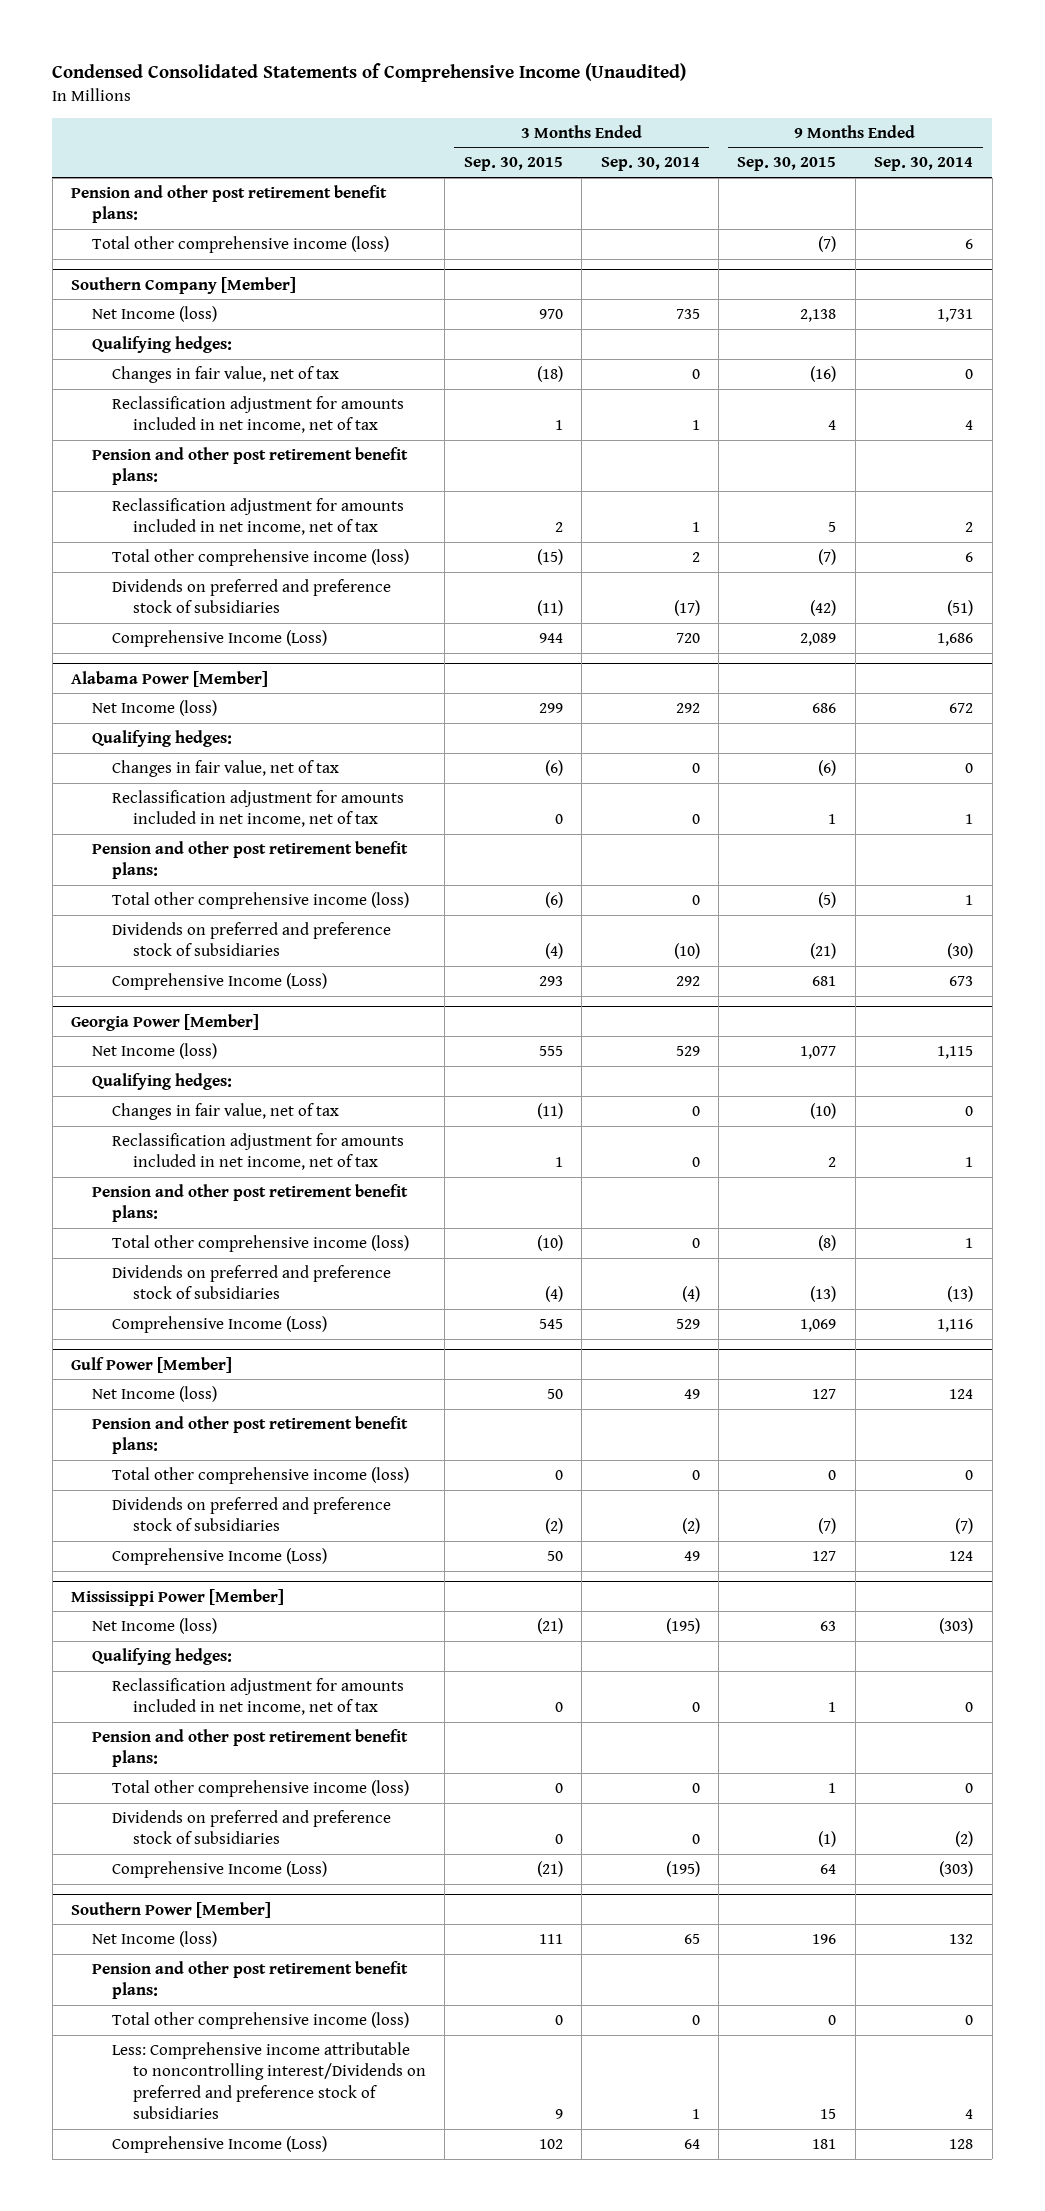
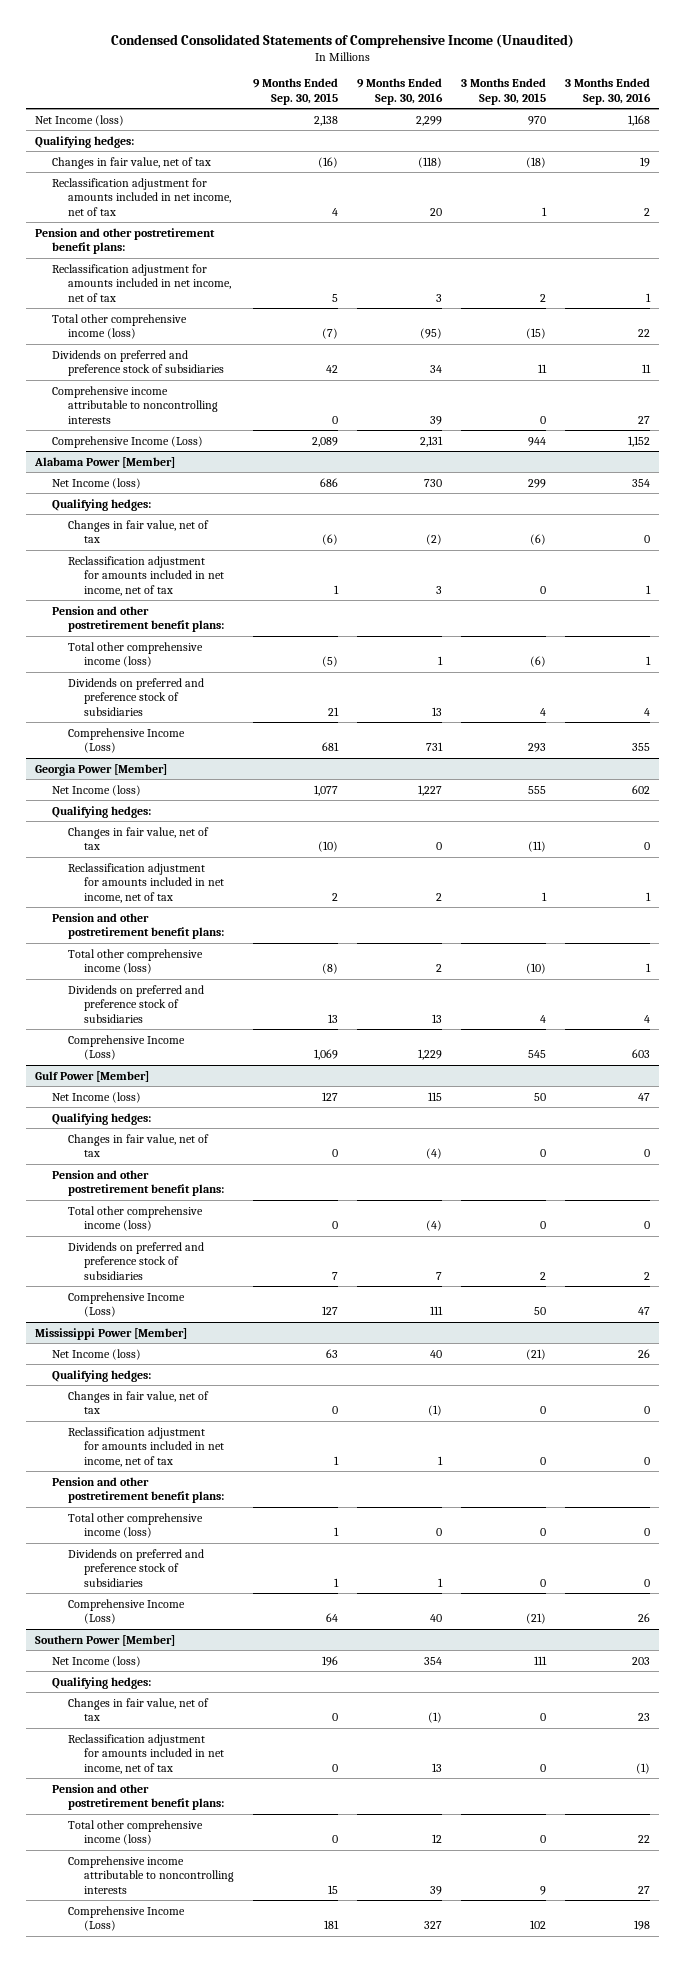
[600,157,700,172] Sep. 30, 2014 -> none
[874,157,974,172] Sep. 30, 2014 -> none
none -> [356,78,443,105] 9 Months Ended Sep. 30, 2016
none -> [564,78,651,105] 3 Months Ended Sep. 30, 2016
[71,185,388,224] Pension and other post retirement benefit plans: -> none
[91,236,389,254] Total other comprehensive income (loss) -> none
[71,276,297,294] Southern Company [Member] -> none
[91,447,408,486] Pension and other post retirement benefit plans: -> [35,227,216,255] Pension and other postretirement benefit plans:
[536,600,563,617] (11) -> [537,364,547,374] 11
[810,600,837,617] (42) -> [325,365,338,374] 42
none -> [51,385,218,424] Comprehensive income attributable to noncontrolling interests
[91,841,408,880] Pension and other post retirement benefit plans: -> [51,605,224,633] Pension and other postretirement benefit plans:
[544,943,563,960] (4) -> [539,707,546,716] 4
[810,943,837,960] (21) -> [327,706,339,716] 21
[91,1184,408,1223] Pension and other post retirement benefit plans: -> [51,912,224,940] Pension and other postretirement benefit plans:
[544,1286,563,1303] (4) -> [539,1014,546,1023] 4
[810,1286,837,1303] (13) -> [327,1013,338,1023] 13
none -> [51,1112,151,1125] Qualifying hedges:
none -> [67,1133,209,1158] Changes in fair value, net of tax
[91,1416,408,1455] Pension and other post retirement benefit plans: -> [51,1169,224,1197] Pension and other postretirement benefit plans:
[544,1518,563,1535] (2) -> [539,1271,546,1280] 2
[818,1518,837,1535] (7) -> [331,1271,338,1280] 7
none -> [67,1390,209,1415] Changes in fair value, net of tax
[91,1729,408,1768] Pension and other post retirement benefit plans: -> [51,1476,224,1504] Pension and other postretirement benefit plans:
[818,1831,837,1848] (1) -> [333,1577,339,1587] 1
none -> [51,1676,151,1689] Qualifying hedges:
none -> [67,1697,209,1722] Changes in fair value, net of tax
none -> [67,1733,224,1774] Reclassification adjustment for amounts included in net income, net of tax
[91,1961,408,2000] Pension and other post retirement benefit plans: -> [51,1783,224,1811] Pension and other postretirement benefit plans:
[112,2042,426,2119] Less: Comprehensive income attributable to noncontrolling interest/Dividends on preferred and preference stock of subsidiaries -> [67,1855,234,1894] Comprehensive income attributable to noncontrolling interests

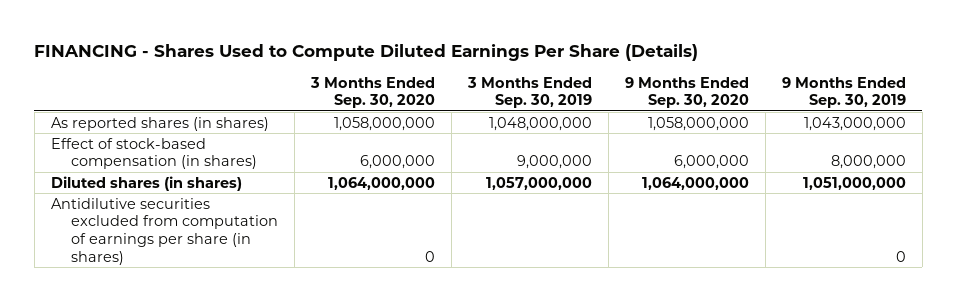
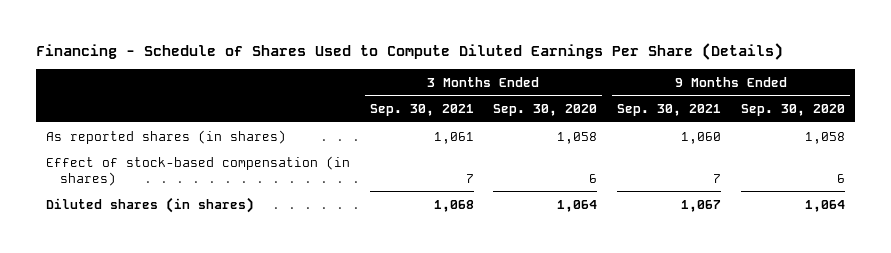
[34,44,699,62] FINANCING - Shares Used to Compute Diluted Earnings Per Share (Details) -> [36,43,784,61] Financing - Schedule of Shares Used to Compute Diluted Earnings Per Share (Details)
[466,76,592,109] 3 Months Ended Sep. 30, 2019 -> none
[781,76,906,109] 9 Months Ended Sep. 30, 2019 -> none
none -> [369,104,474,117] Sep. 30, 2021
none -> [617,104,722,117] Sep. 30, 2021
[50,197,278,265] Antidilutive securities excluded from computation of earnings per share (in shares) -> none
[333,116,435,131] 1,058,000,000 -> [557,131,598,144] 1,058
[647,116,749,131] 1,058,000,000 -> [804,131,845,144] 1,058
[359,155,435,170] 6,000,000 -> [589,173,598,183] 6
[673,155,749,170] 6,000,000 -> [836,173,845,183] 6
[327,176,435,190] 1,064,000,000 -> [557,199,598,212] 1,064
[641,176,749,190] 1,064,000,000 -> [804,199,845,212] 1,064

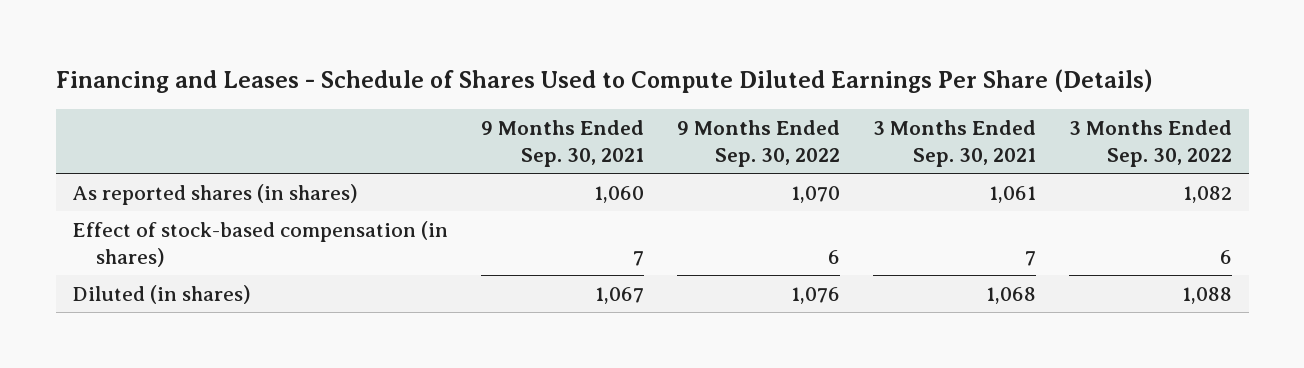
[36,43,784,61] Financing - Schedule of Shares Used to Compute Diluted Earnings Per Share (Details) -> [55,69,1153,94] Financing and Leases - Schedule of Shares Used to Compute Diluted Earnings Per Share (Details)
[493,104,598,117] Sep. 30, 2020 -> none
[740,104,845,117] Sep. 30, 2020 -> none
none -> [677,119,841,168] 9 Months Ended Sep. 30, 2022
none -> [1069,119,1233,168] 3 Months Ended Sep. 30, 2022
[45,196,254,213] Diluted shares (in shares) -> [72,284,252,304] Diluted (in shares)

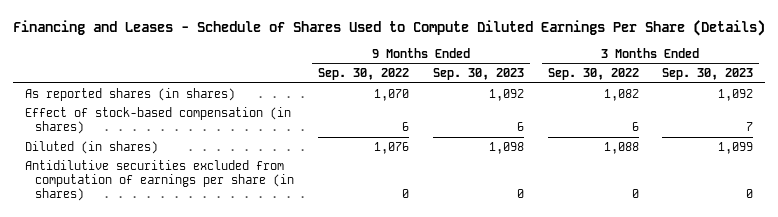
[481,119,645,168] 9 Months Ended Sep. 30, 2021 -> none
[873,119,1037,168] 3 Months Ended Sep. 30, 2021 -> none
none -> [432,68,524,81] Sep. 30, 2023
none -> [662,68,754,81] Sep. 30, 2023
none -> [24,159,295,202] Antidilutive securities excluded from computation of earnings per share (in shares)

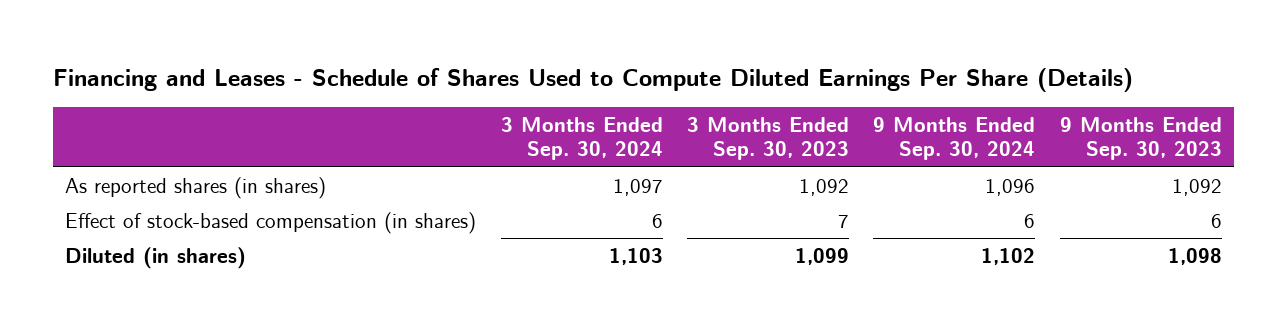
[317,68,409,81] Sep. 30, 2022 -> none
[547,68,639,81] Sep. 30, 2022 -> none
none -> [500,116,663,161] 3 Months Ended Sep. 30, 2024
none -> [873,116,1036,161] 9 Months Ended Sep. 30, 2024
[24,159,295,202] Antidilutive securities excluded from computation of earnings per share (in shares) -> none

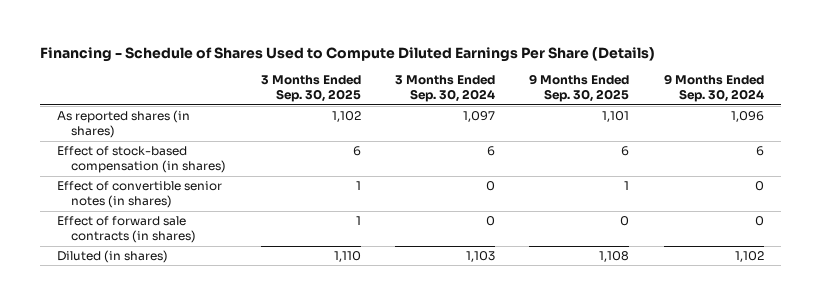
[53,67,1134,92] Financing and Leases - Schedule of Shares Used to Compute Diluted Earnings Per Share (Details) -> [39,47,655,63] Financing - Schedule of Shares Used to Compute Diluted Earnings Per Share (Details)
[686,116,849,161] 3 Months Ended Sep. 30, 2023 -> none
[1059,116,1222,161] 9 Months Ended Sep. 30, 2023 -> none
none -> [260,75,361,103] 3 Months Ended Sep. 30, 2025
none -> [529,74,630,103] 9 Months Ended Sep. 30, 2025
none -> [56,180,222,209] Effect of convertible senior notes (in shares)
none -> [56,215,197,244] Effect of forward sale contracts (in shares)

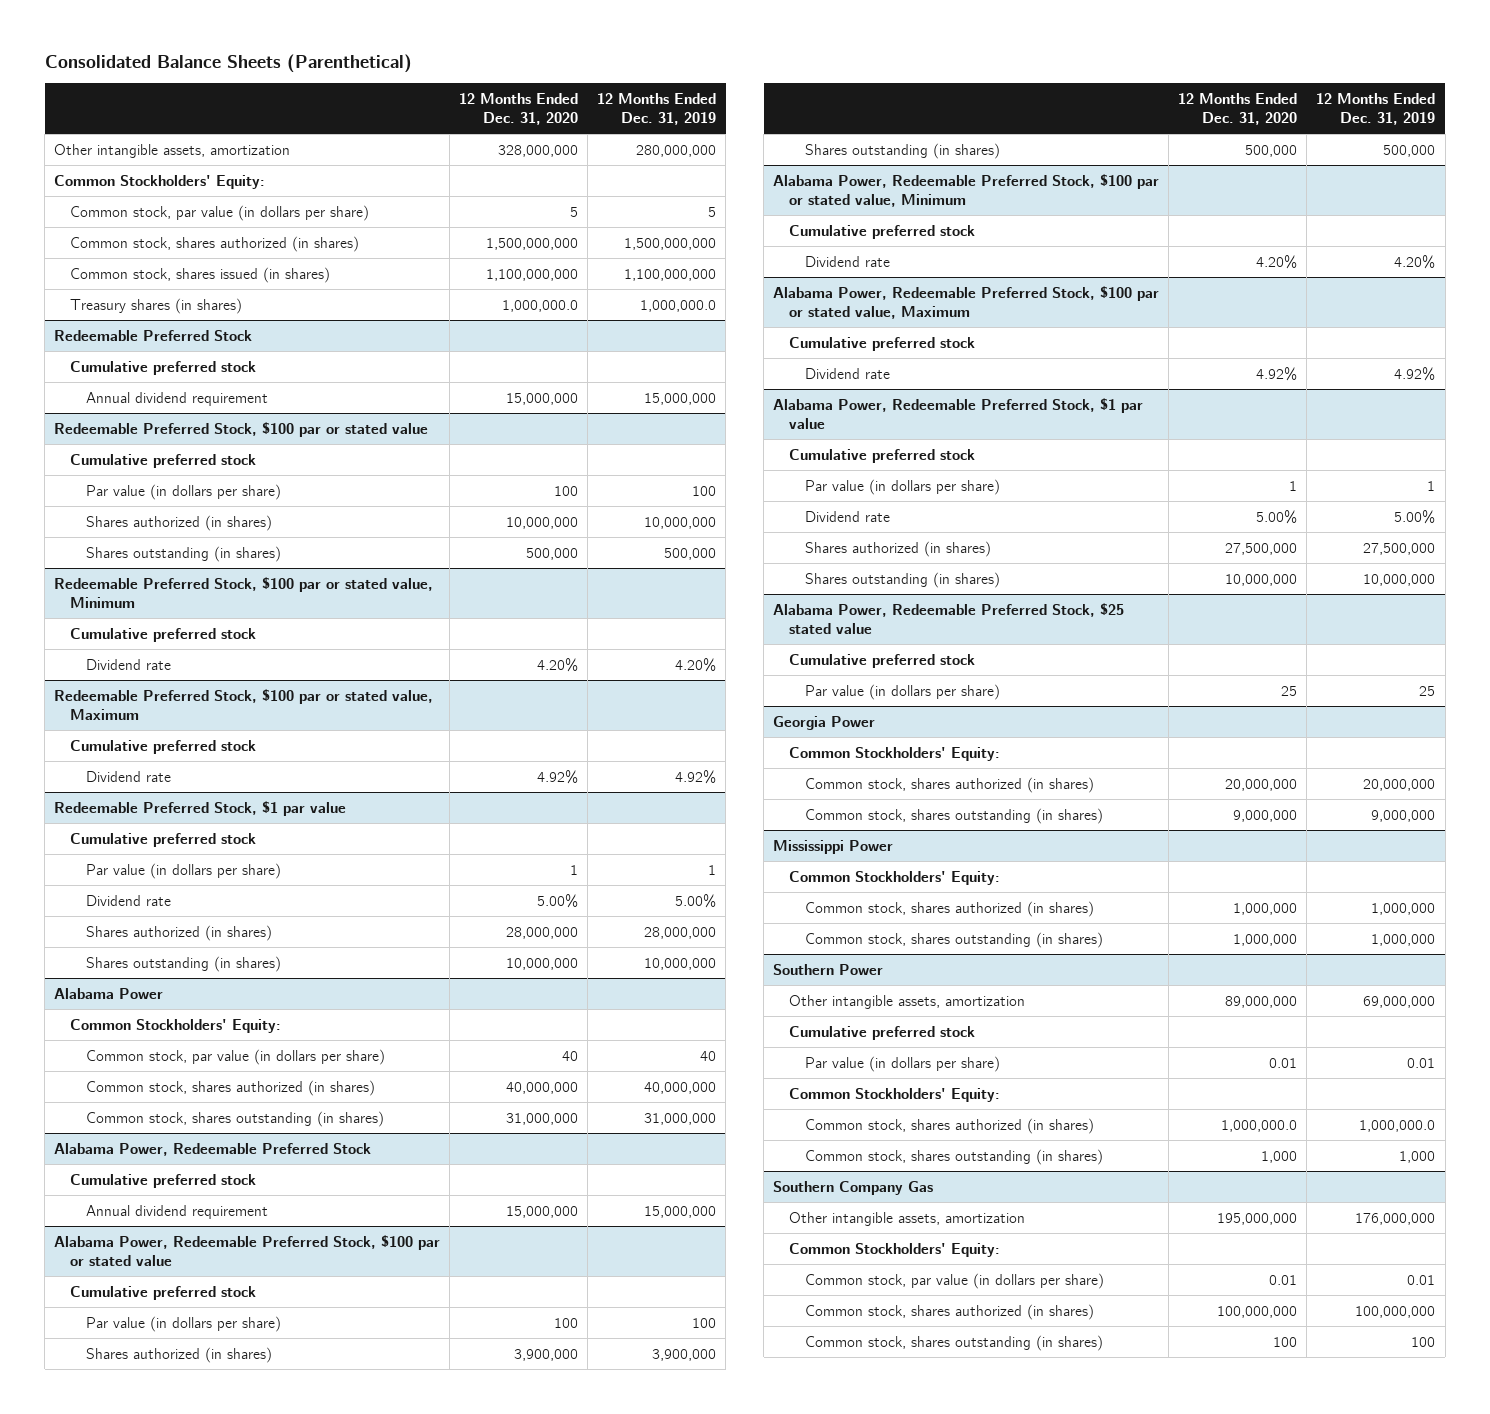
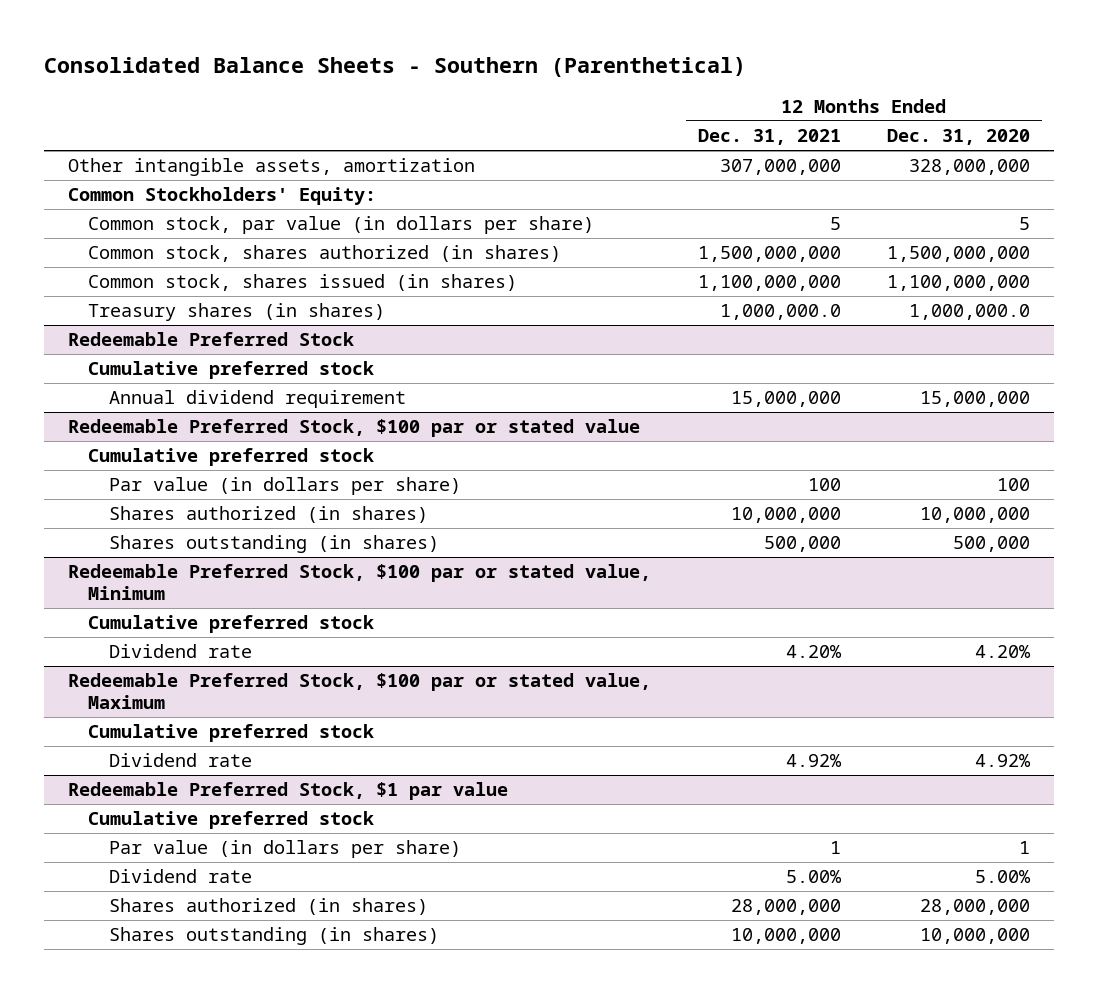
[44,54,412,74] Consolidated Balance Sheets (Parenthetical) -> [44,57,747,78] Consolidated Balance Sheets - Southern (Parenthetical)
[597,92,717,125] 12 Months Ended Dec. 31, 2019 -> none
none -> [697,129,841,146] Dec. 31, 2021
[54,987,164,999] Alabama Power -> none
[70,1018,282,1033] Common Stockholders' Equity: -> none
[85,1048,385,1065] Common stock, par value (in dollars per share) -> none
[85,1079,375,1096] Common stock, shares authorized (in shares) -> none
[85,1110,384,1127] Common stock, shares outstanding (in shares) -> none
[54,1142,372,1156] Alabama Power, Redeemable Preferred Stock -> none
[70,1173,257,1188] Cumulative preferred stock -> none
[85,1204,268,1219] Annual dividend requirement -> none
[54,1234,441,1266] Alabama Power, Redeemable Preferred Stock, $100 par or stated value -> none
[70,1285,257,1300] Cumulative preferred stock -> none
[85,1315,281,1332] Par value (in dollars per share) -> none
[85,1346,272,1363] Shares authorized (in shares) -> none
[805,142,1001,159] Shares outstanding (in shares) -> none
[773,173,1160,207] Alabama Power, Redeemable Preferred Stock, $100 par or stated value, Minimum -> none
[789,224,976,239] Cumulative preferred stock -> none
[805,255,891,267] Dividend rate -> none
[773,285,1160,319] Alabama Power, Redeemable Preferred Stock, $100 par or stated value, Maximum -> none
[789,336,976,351] Cumulative preferred stock -> none
[805,367,891,379] Dividend rate -> none
[773,397,1144,429] Alabama Power, Redeemable Preferred Stock, $1 par value -> none
[789,448,976,463] Cumulative preferred stock -> none
[805,478,1001,495] Par value (in dollars per share) -> none
[805,510,891,522] Dividend rate -> none
[805,540,992,557] Shares authorized (in shares) -> none
[805,571,1001,588] Shares outstanding (in shares) -> none
[773,602,1125,634] Alabama Power, Redeemable Preferred Stock, $25 stated value -> none
[789,653,976,668] Cumulative preferred stock -> none
[805,683,1001,700] Par value (in dollars per share) -> none
[773,715,876,730] Georgia Power -> none
[789,746,1001,761] Common Stockholders' Equity: -> none
[805,776,1095,793] Common stock, shares authorized (in shares) -> none
[805,807,1104,824] Common stock, shares outstanding (in shares) -> none
[773,839,894,854] Mississippi Power -> none
[789,870,1001,885] Common Stockholders' Equity: -> none
[805,900,1095,917] Common stock, shares authorized (in shares) -> none
[805,931,1104,948] Common stock, shares outstanding (in shares) -> none
[773,963,884,975] Southern Power -> none
[789,994,1026,1009] Other intangible assets, amortization -> none
[789,1025,976,1040] Cumulative preferred stock -> none
[805,1055,1001,1072] Par value (in dollars per share) -> none
[789,1087,1001,1102] Common Stockholders' Equity: -> none
[805,1117,1095,1134] Common stock, shares authorized (in shares) -> none
[805,1148,1104,1165] Common stock, shares outstanding (in shares) -> none
[773,1180,934,1195] Southern Company Gas -> none
[789,1211,1026,1226] Other intangible assets, amortization -> none
[789,1242,1001,1257] Common Stockholders' Equity: -> none
[805,1272,1105,1289] Common stock, par value (in dollars per share) -> none
[805,1303,1095,1320] Common stock, shares authorized (in shares) -> none
[805,1334,1104,1351] Common stock, shares outstanding (in shares) -> none

